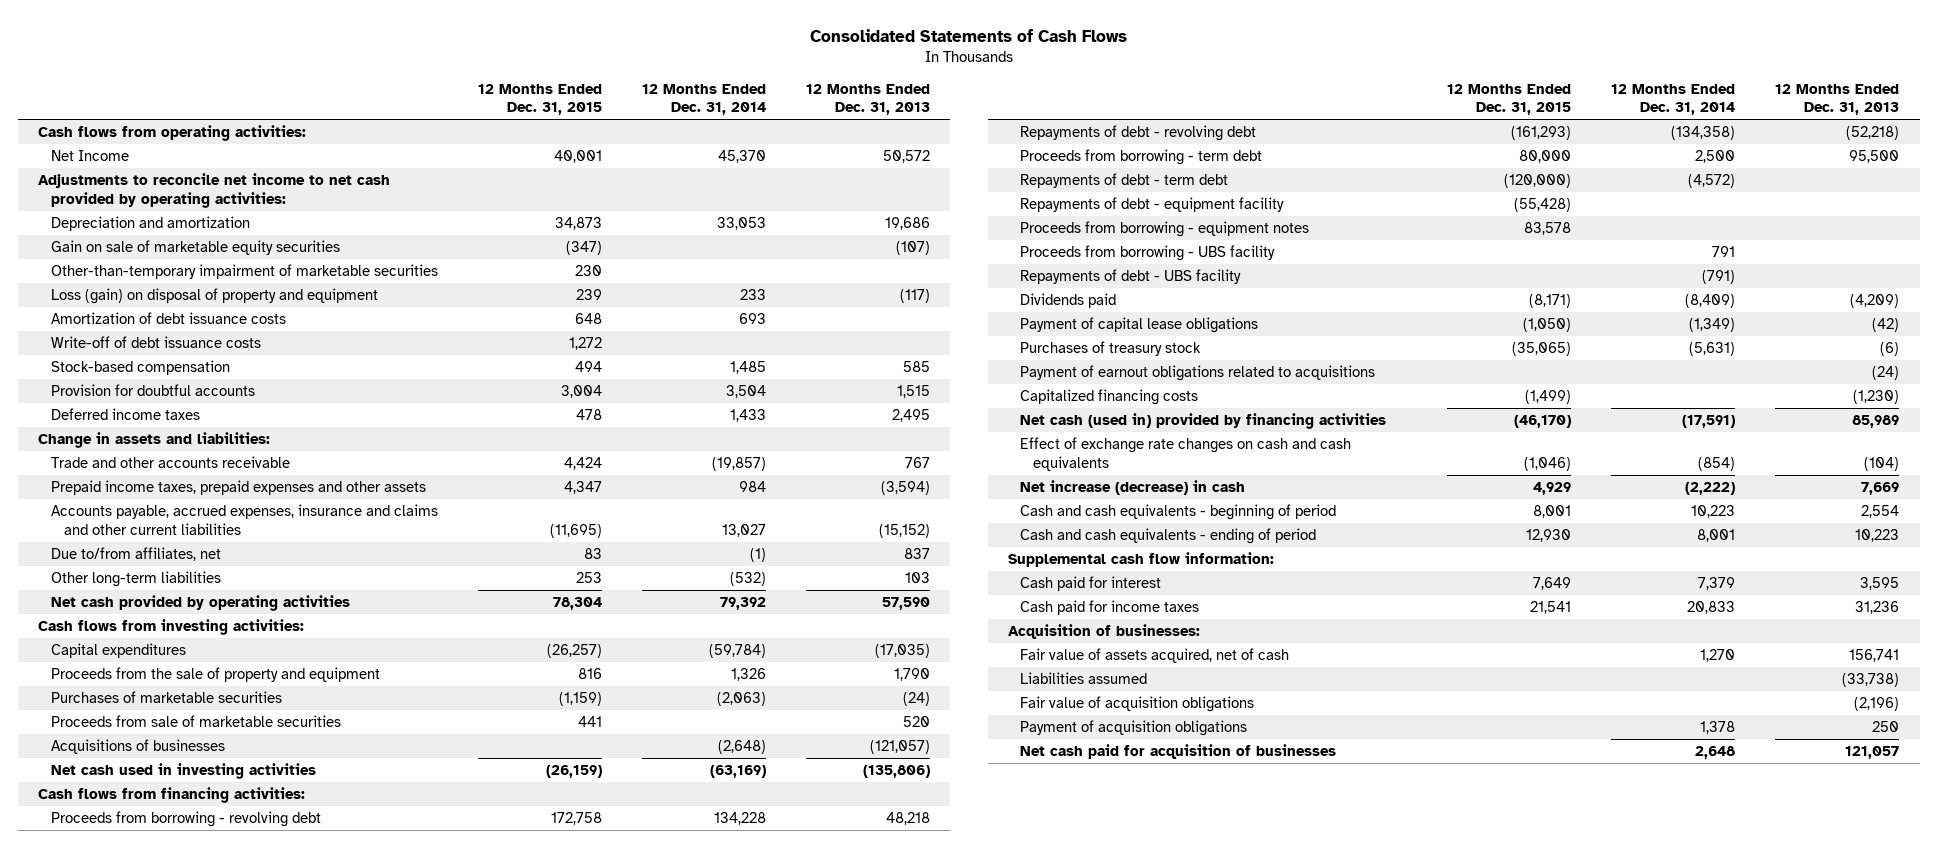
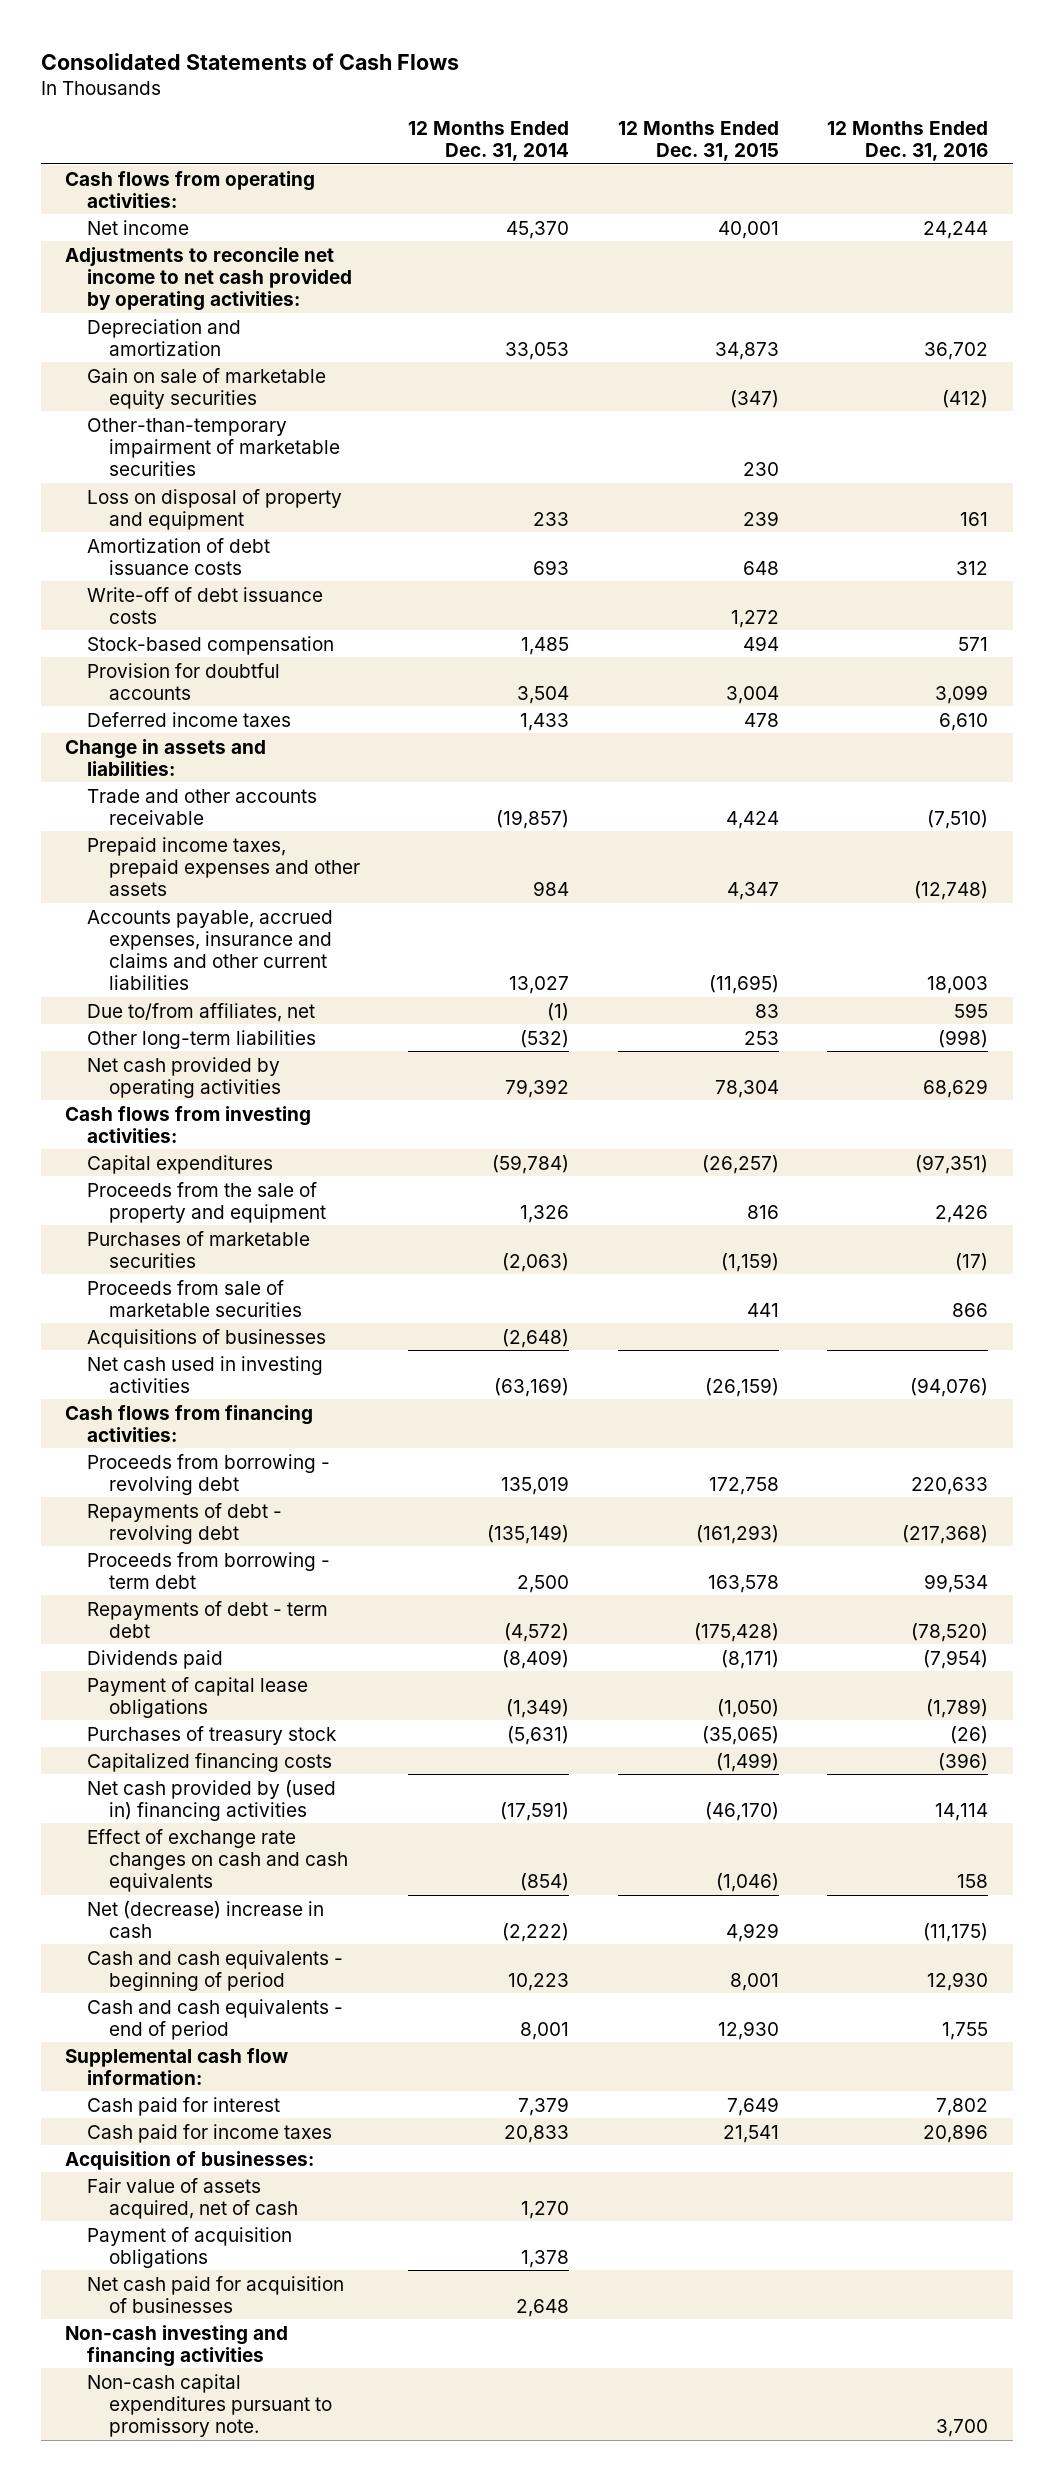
[806,83,931,116] 12 Months Ended Dec. 31, 2013 -> none
none -> [827,120,989,161] 12 Months Ended Dec. 31, 2016
[51,150,130,162] Net Income -> [86,219,189,235] Net income
[51,288,379,305] Loss (gain) on disposal of property and equipment -> [86,488,342,530] Loss on disposal of property and equipment
[1020,197,1285,213] Repayments of debt - equipment facility -> none
[1020,221,1310,238] Proceeds from borrowing - equipment notes -> none
[1020,245,1276,262] Proceeds from borrowing - UBS facility -> none
[1020,269,1242,285] Repayments of debt - UBS facility -> none
[714,812,767,826] 134,228 -> [501,1475,570,1495] 135,019
[1671,126,1736,141] (134,358) -> [487,1524,570,1544] (135,149)
[1519,150,1572,164] 80,000 -> [707,1574,779,1593] 163,578
[1504,174,1572,189] (120,000) -> [693,1622,779,1642] (175,428)
[1020,365,1376,382] Payment of earnout obligations related to acquisitions -> none
[1020,413,1387,430] Net cash (used in) provided by financing activities -> [86,1779,336,1821] Net cash provided by (used in) financing activities
[1020,480,1246,496] Net increase (decrease) in cash -> [86,1900,324,1938] Net (decrease) increase in cash
[1020,528,1317,545] Cash and cash equivalents - ending of period -> [86,1998,343,2040] Cash and cash equivalents - end of period
[1020,672,1148,685] Liabilities assumed -> none
[1020,696,1255,713] Fair value of acquisition obligations -> none
none -> [64,2324,288,2367] Non-cash investing and financing activities
none -> [86,2373,332,2437] Non-cash capital expenditures pursuant to promissory note.

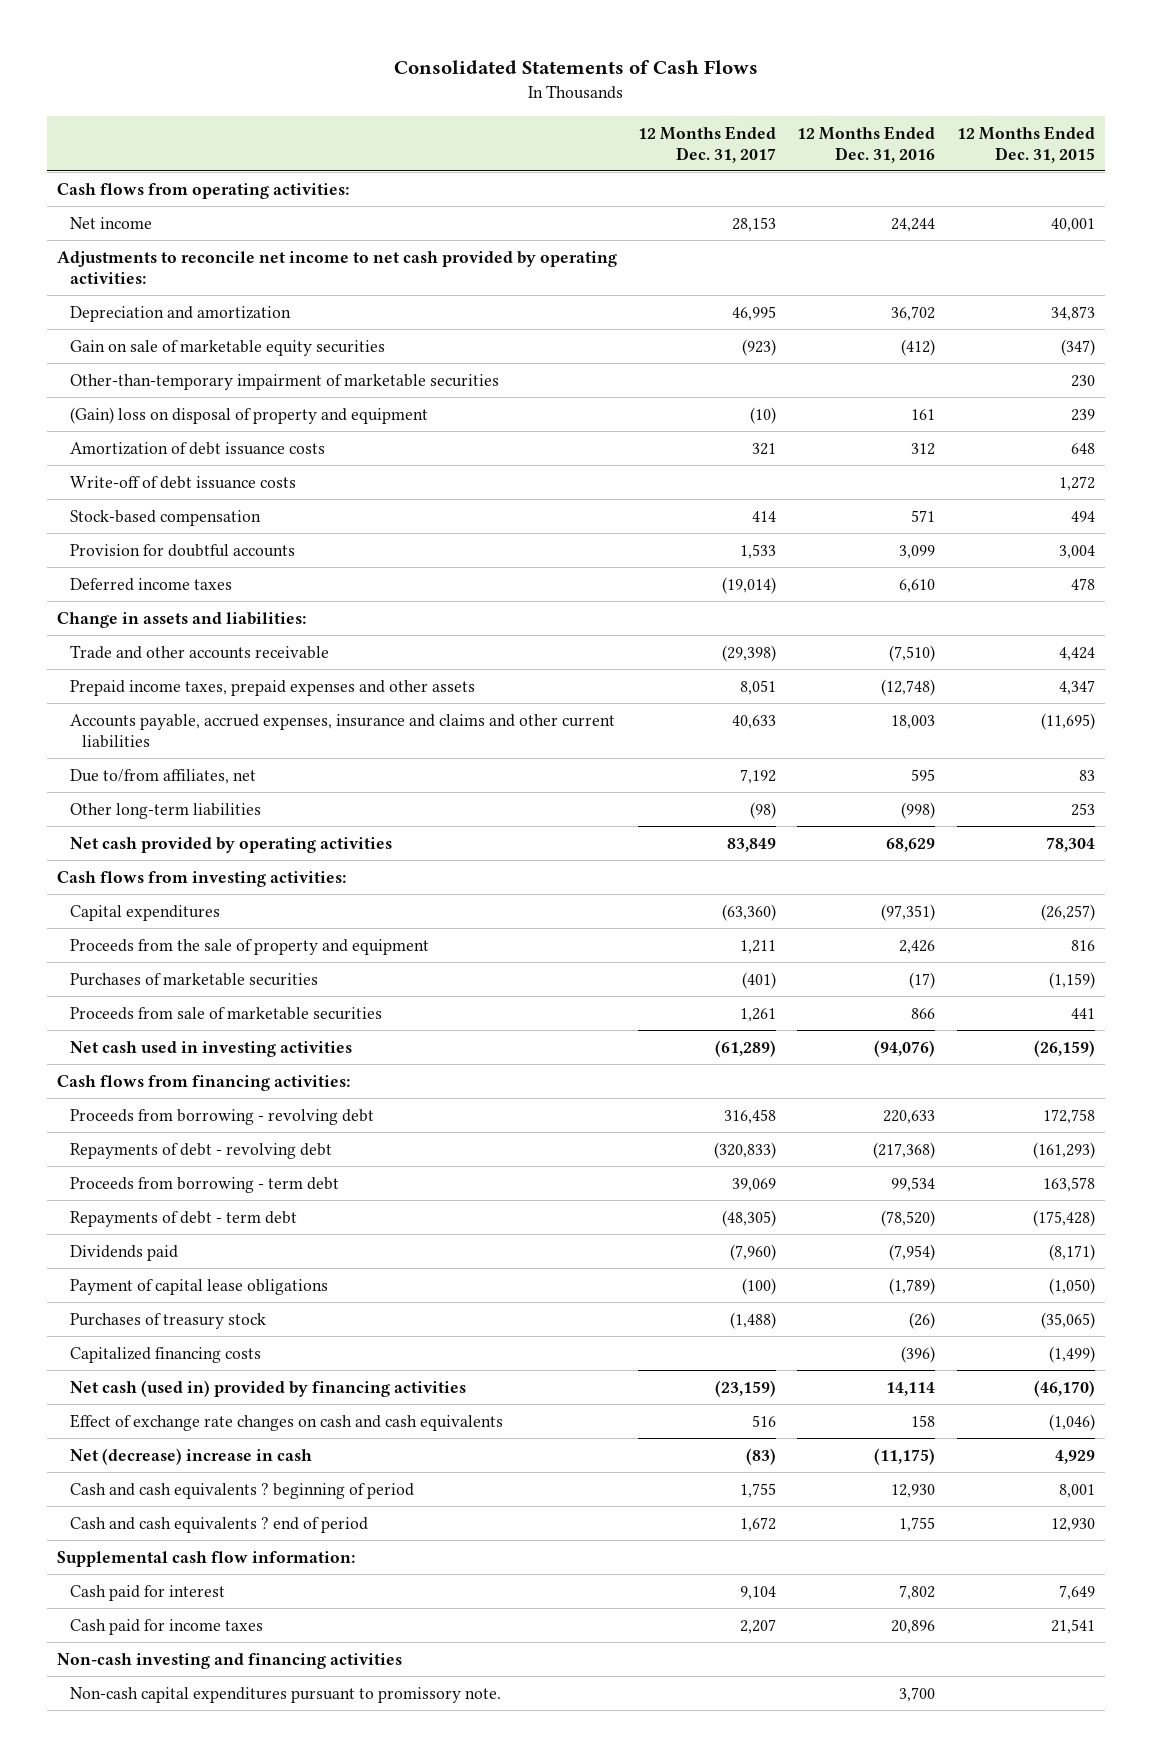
[408,120,570,161] 12 Months Ended Dec. 31, 2014 -> none
none -> [638,125,777,163] 12 Months Ended Dec. 31, 2017
[86,488,342,530] Loss on disposal of property and equipment -> [69,406,428,424] (Gain) loss on disposal of property and equipment
[86,1328,326,1348] Acquisitions of businesses -> none
[86,1779,336,1821] Net cash provided by (used in) financing activities -> [69,1379,466,1397] Net cash (used in) provided by financing activities
[86,1949,343,1991] Cash and cash equivalents - beginning of period -> [69,1482,414,1499] Cash and cash equivalents ? beginning of period
[86,1998,343,2040] Cash and cash equivalents - end of period -> [69,1516,368,1533] Cash and cash equivalents ? end of period
[64,2150,314,2170] Acquisition of businesses: -> none
[86,2177,298,2219] Fair value of assets acquired, net of cash -> none
[86,2226,292,2268] Payment of acquisition obligations -> none
[86,2275,344,2313] Net cash paid for acquisition of businesses -> none

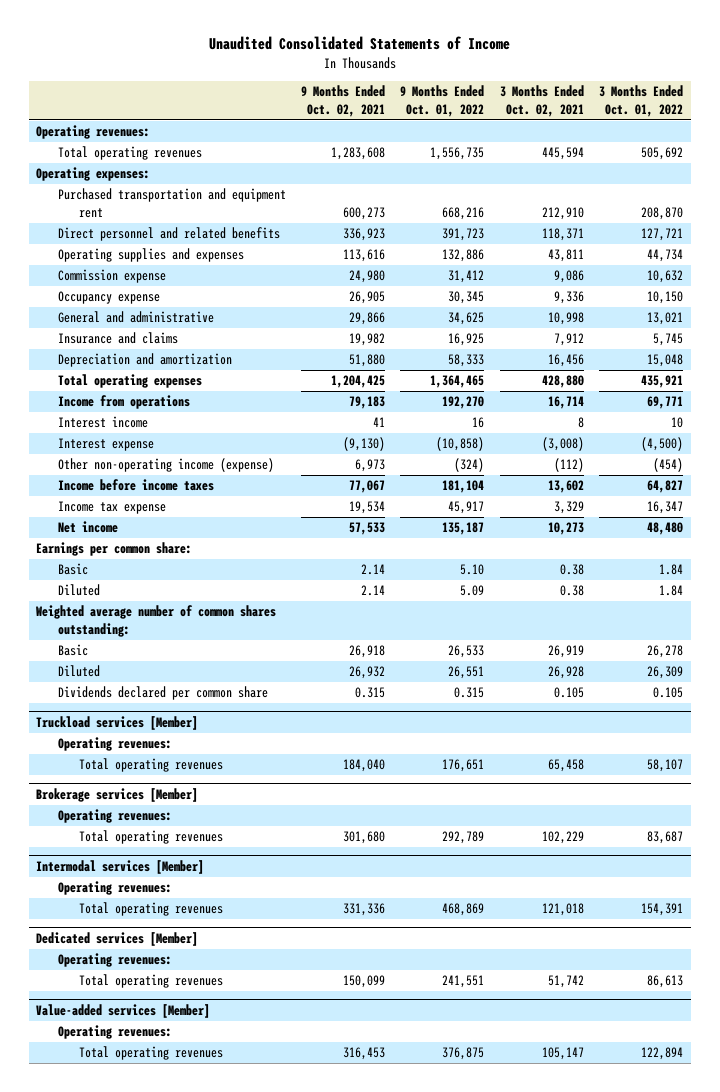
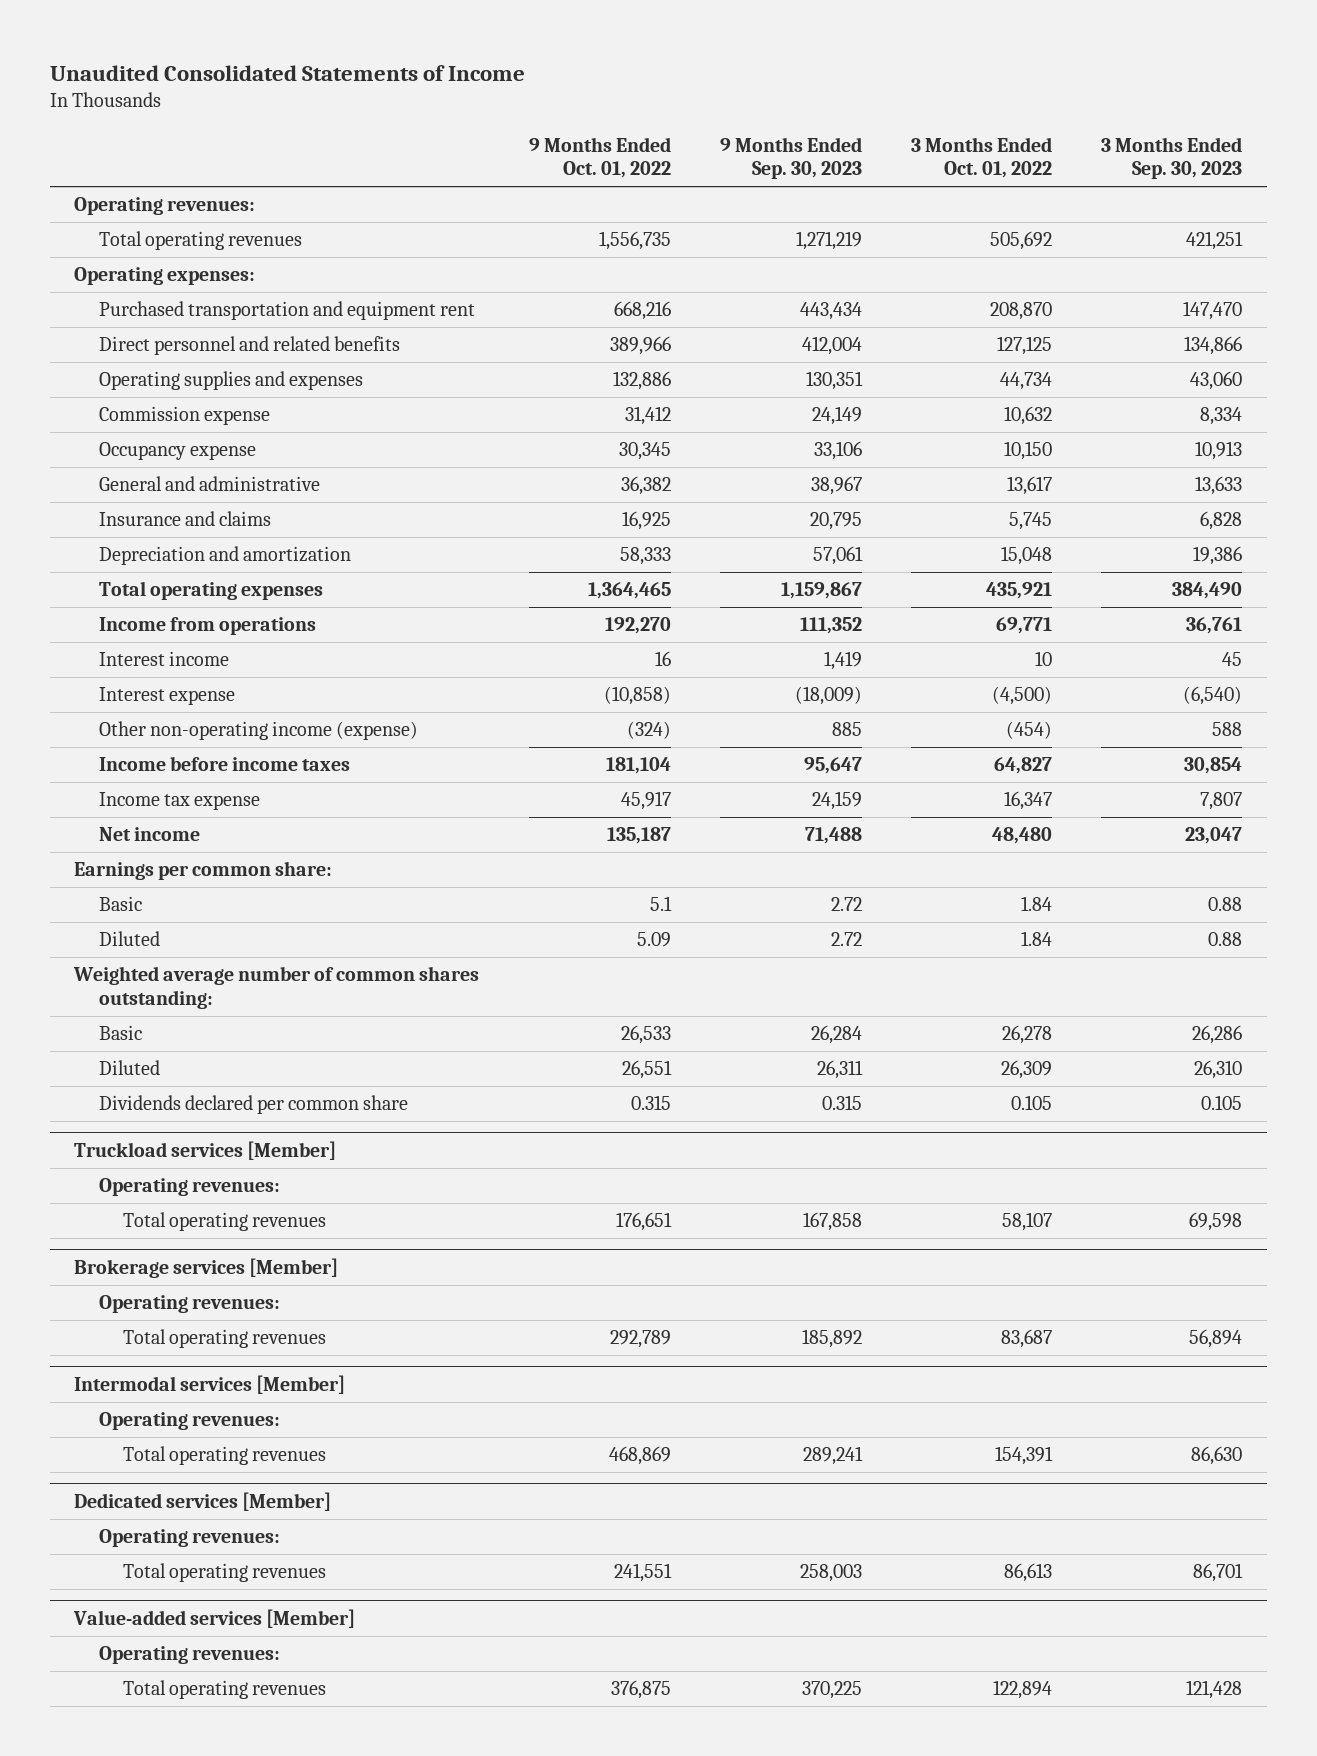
[301,85,386,117] 9 Months Ended Oct. 02, 2021 -> none
[499,85,584,117] 3 Months Ended Oct. 02, 2021 -> none
none -> [719,136,862,180] 9 Months Ended Sep. 30, 2023
none -> [1101,136,1243,180] 3 Months Ended Sep. 30, 2023
[442,228,485,242] 391,723 -> [609,336,671,356] 389,966
[641,228,684,242] 127,721 -> [997,336,1053,356] 127,125
[448,312,485,326] 34,625 -> [620,476,671,496] 36,382
[647,312,684,326] 13,021 -> [1007,476,1053,496] 13,617
[460,564,485,576] 5.10 -> [649,896,672,912] 5.1

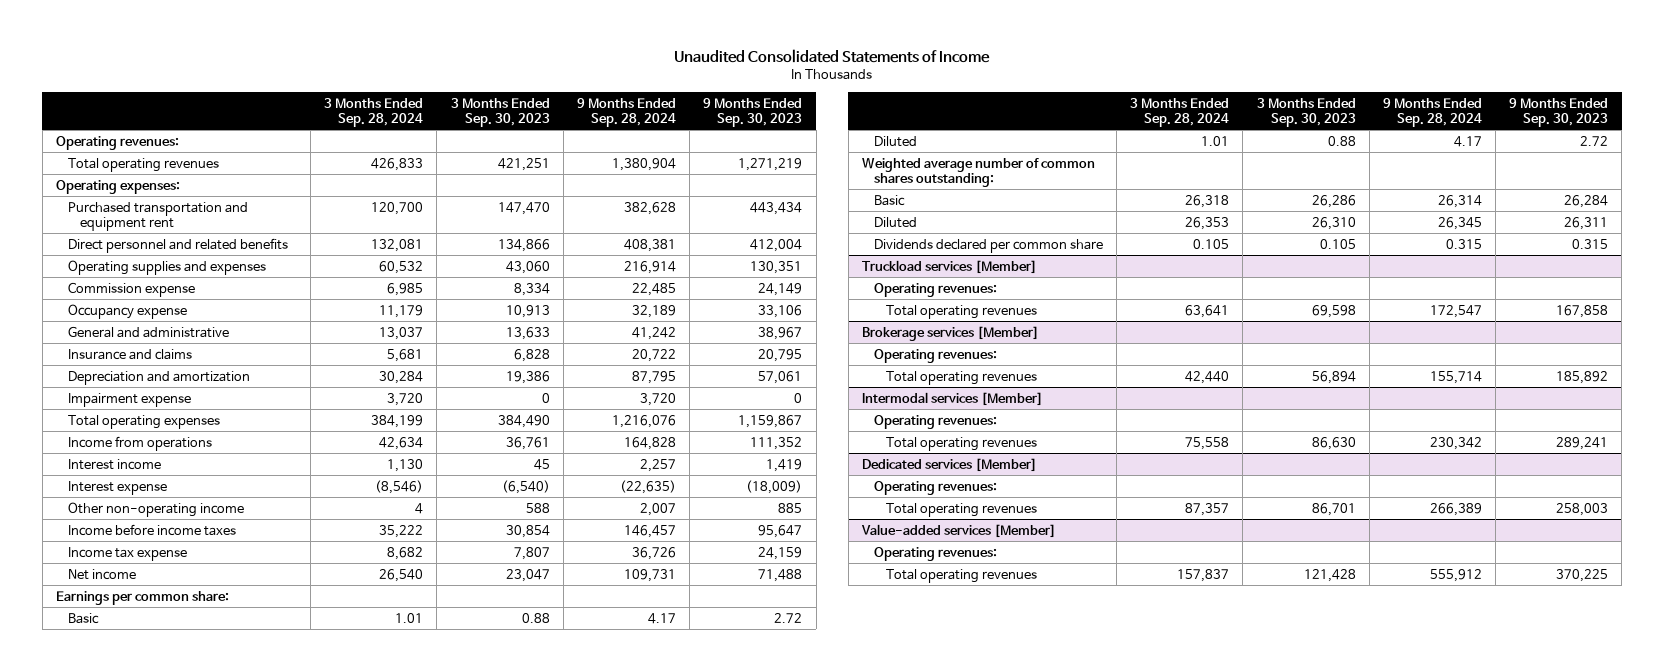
[528,136,671,179] 9 Months Ended Oct. 01, 2022 -> none
[911,136,1053,179] 3 Months Ended Oct. 01, 2022 -> none
none -> [324,97,424,127] 3 Months Ended Sep. 28, 2024
none -> [576,97,676,127] 9 Months Ended Sep. 28, 2024
none -> [67,392,191,407] Impairment expense
[98,721,418,741] Other non-operating income (expense) -> [67,501,244,517] Other non-operating income

